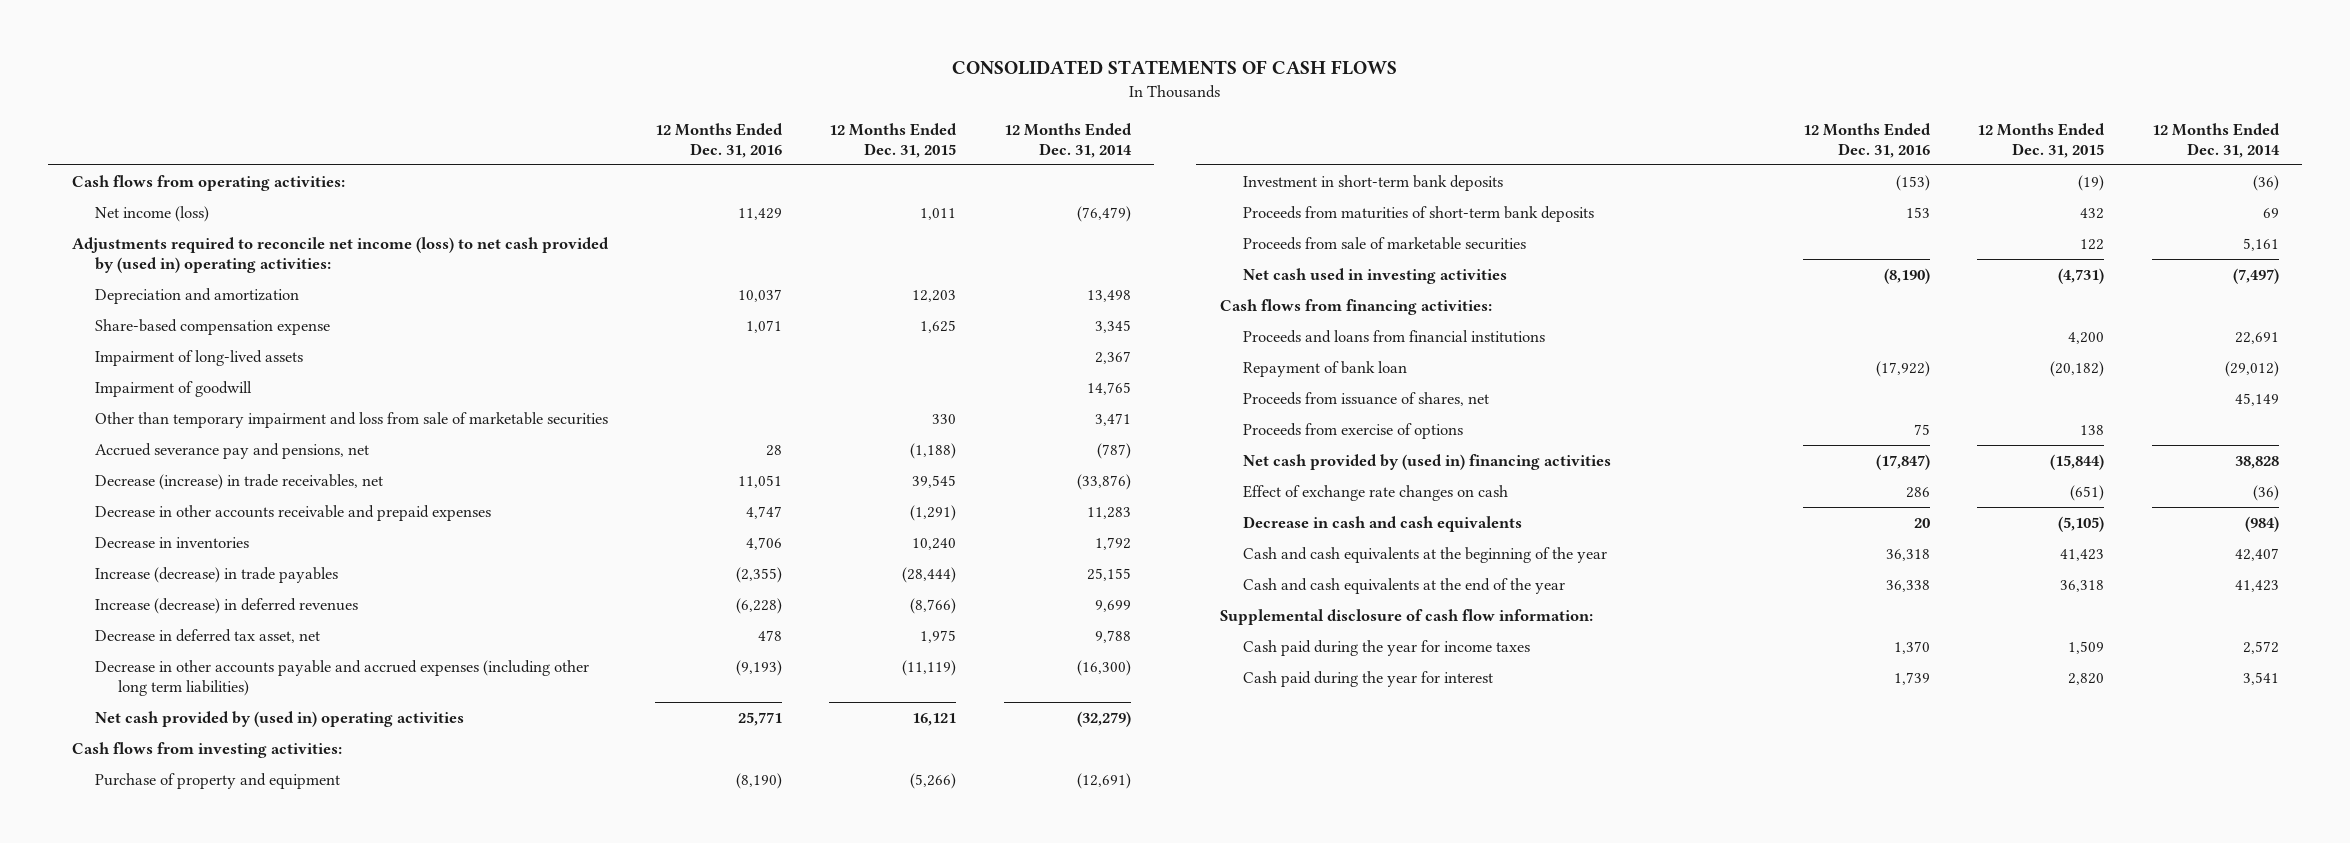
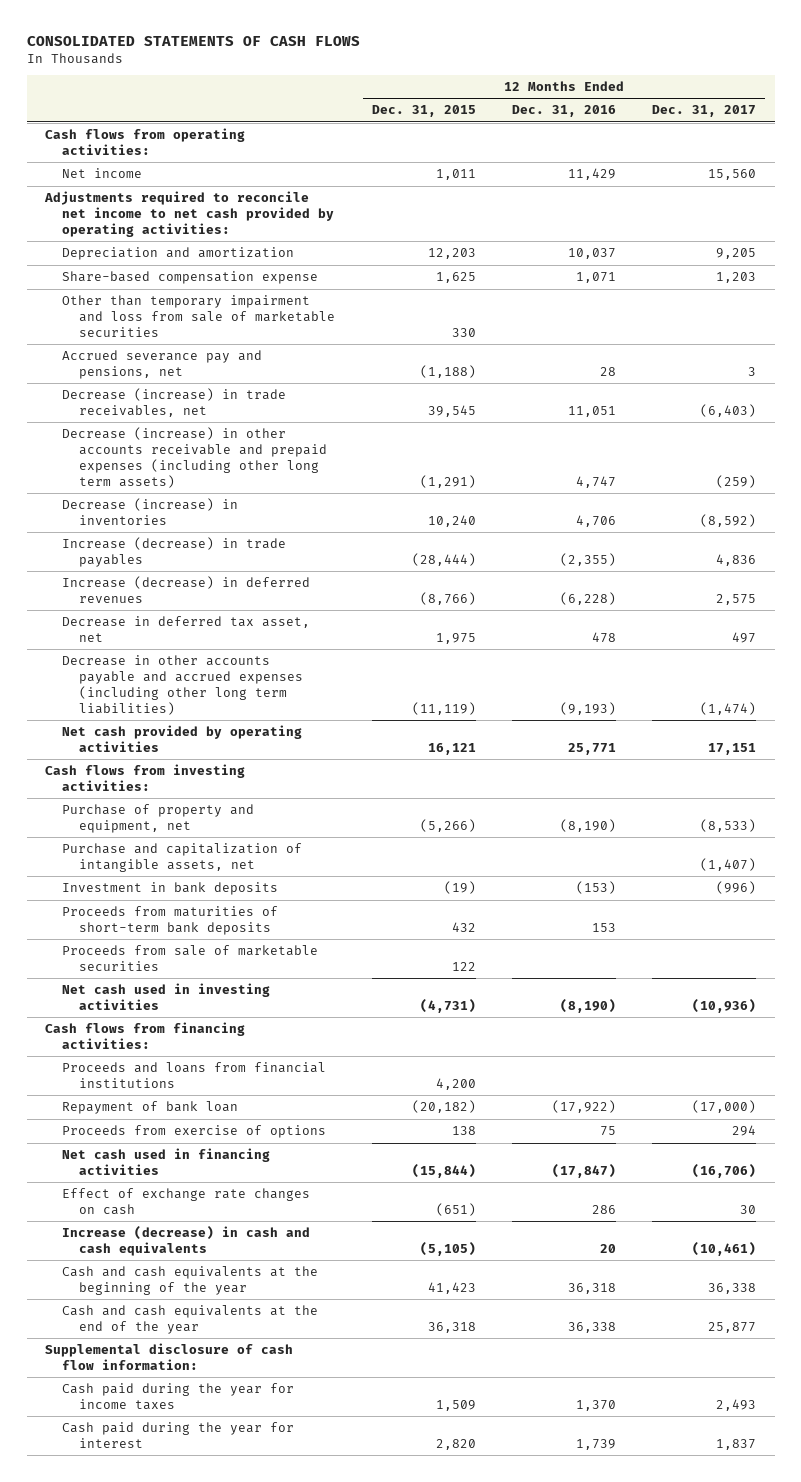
[1003,122,1132,158] 12 Months Ended Dec. 31, 2014 -> none
none -> [652,105,757,118] Dec. 31, 2017
[94,206,209,223] Net income (loss) -> [62,168,143,179] Net income
[71,237,609,274] Adjustments required to reconcile net income (loss) to net cash provided by (used in) operating activities: -> [44,191,335,237] Adjustments required to reconcile net income to net cash provided by operating activities:
[94,350,303,367] Impairment of long-lived assets -> none
[94,381,252,398] Impairment of goodwill -> none
[94,505,491,522] Decrease in other accounts receivable and prepaid expenses -> [62,427,328,488] Decrease (increase) in other accounts receivable and prepaid expenses (including other long term assets)
[94,537,249,549] Decrease in inventories -> [62,498,239,525] Decrease (increase) in inventories
[94,711,464,728] Net cash provided by (used in) operating activities -> [62,725,303,752] Net cash provided by operating activities
[94,773,340,790] Purchase of property and equipment -> [62,804,255,833] Purchase of property and equipment, net
none -> [62,843,303,872] Purchase and capitalization of intangible assets, net
[1242,175,1503,192] Investment in short-term bank deposits -> [62,882,279,896] Investment in bank deposits
[1242,392,1489,407] Proceeds from issuance of shares, net -> none
[1242,454,1611,471] Net cash provided by (used in) financing activities -> [62,1148,271,1175] Net cash used in financing activities
[1242,516,1522,533] Decrease in cash and cash equivalents -> [62,1226,311,1256] Increase (decrease) in cash and cash equivalents

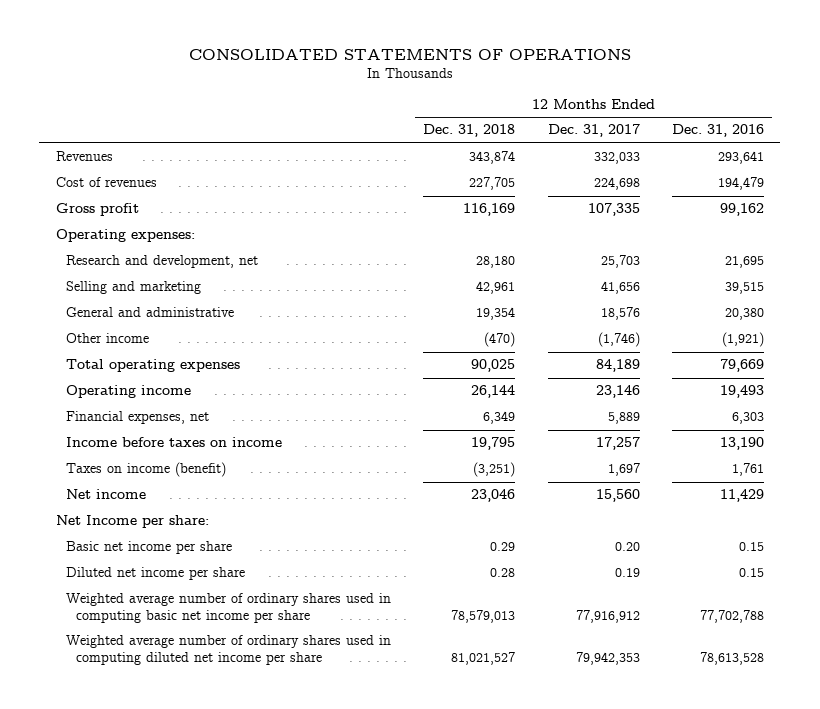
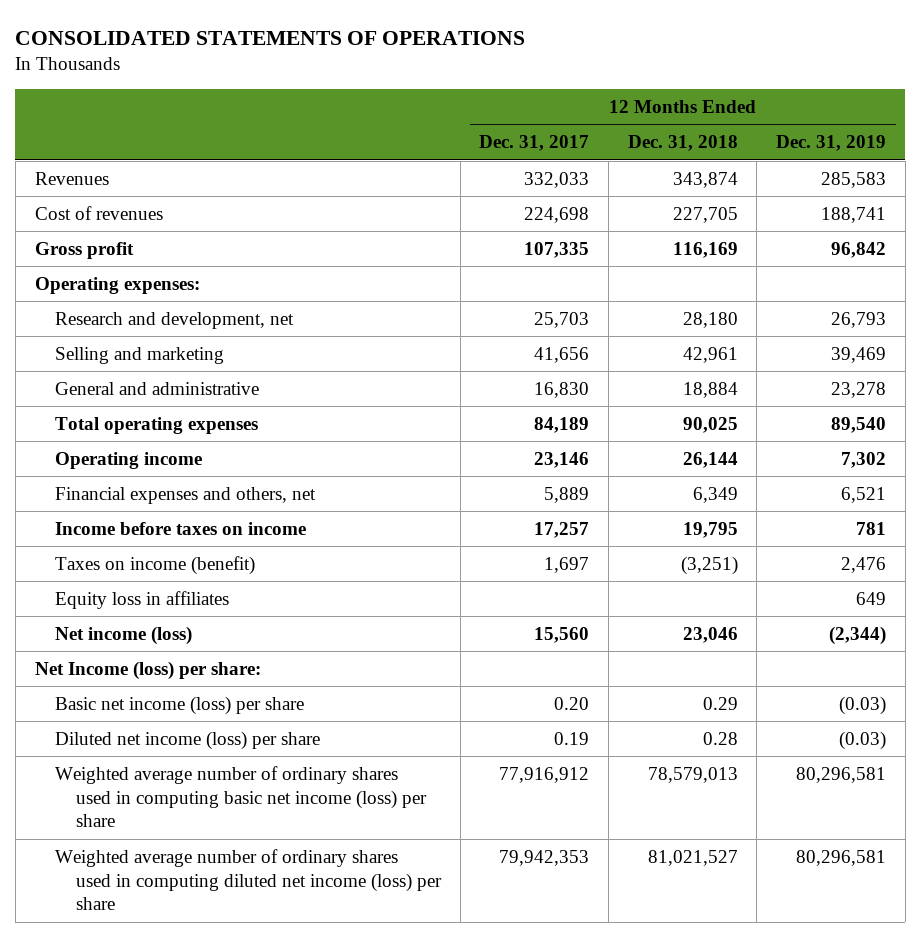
[671,124,764,138] Dec. 31, 2016 -> none
none -> [775,135,886,152] Dec. 31, 2019
[65,333,149,344] Other income -> none
[476,307,516,321] 19,354 -> [682,381,738,398] 18,884
[600,307,640,321] 18,576 -> [534,381,590,398] 16,830
[65,411,209,425] Financial expenses, net -> [55,486,317,504] Financial expenses and others, net
none -> [55,590,230,609] Equity loss in affiliates
[65,489,146,500] Net income -> [55,625,193,645] Net income (loss)
[55,515,209,529] Net Income per share: -> [34,660,261,680] Net Income (loss) per share:
[65,541,232,555] Basic net income per share -> [55,695,305,715] Basic net income (loss) per share
[65,567,245,581] Diluted net income per share -> [55,730,321,750] Diluted net income (loss) per share
[65,593,391,623] Weighted average number of ordinary shares used in computing basic net income per share -> [55,765,428,828] Weighted average number of ordinary shares used in computing basic net income (loss) per share
[65,635,391,665] Weighted average number of ordinary shares used in computing diluted net income per share -> [55,848,443,911] Weighted average number of ordinary shares used in computing diluted net income (loss) per share

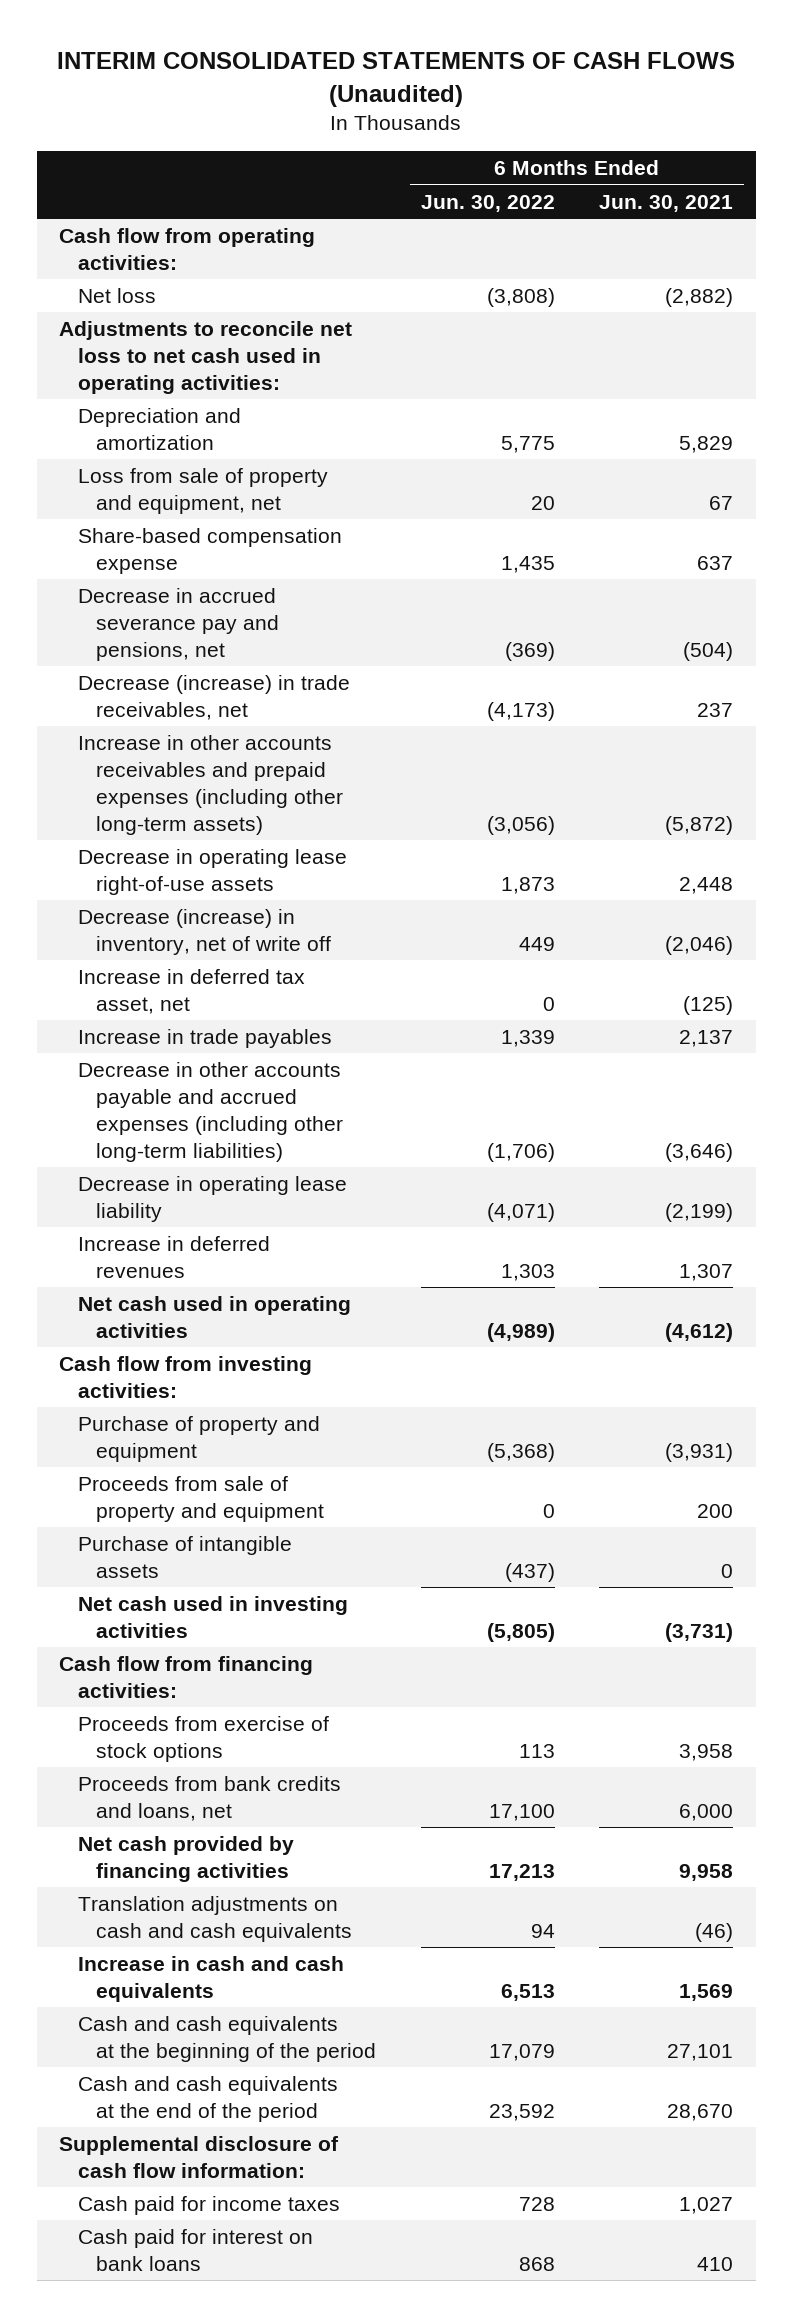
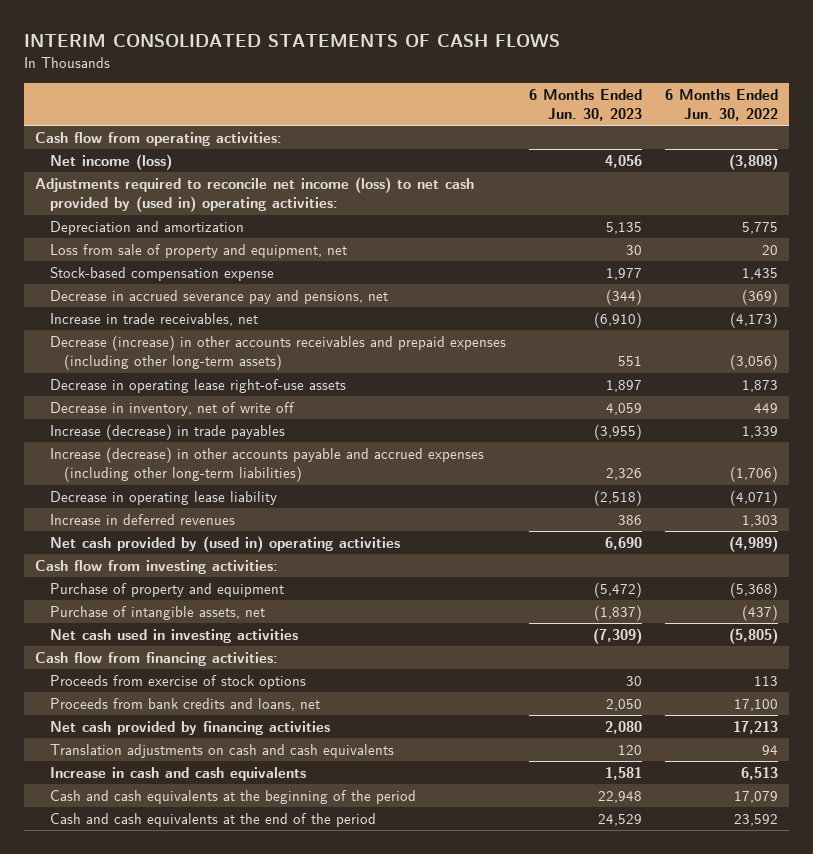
[57,52,736,108] INTERIM CONSOLIDATED STATEMENTS OF CASH FLOWS (Unaudited) -> [23,34,560,48] INTERIM CONSOLIDATED STATEMENTS OF CASH FLOWS
[599,194,734,212] Jun. 30, 2021 -> none
none -> [528,88,642,122] 6 Months Ended Jun. 30, 2023
[77,287,156,303] Net loss -> [49,153,172,170] Net income (loss)
[59,320,353,394] Adjustments to reconcile net loss to net cash used in operating activities: -> [35,176,475,213] Adjustments required to reconcile net income (loss) to net cash provided by (used in) operating activities:
[77,527,342,574] Share-based compensation expense -> [49,266,274,281] Stock-based compensation expense
[77,674,350,720] Decrease (increase) in trade receivables, net -> [49,312,258,326] Increase in trade receivables, net
[77,734,344,835] Increase in other accounts receivables and prepaid expenses (including other long-term assets) -> [49,334,506,371] Decrease (increase) in other accounts receivables and prepaid expenses (including other long-term assets)
[77,968,305,1014] Increase in deferred tax asset, net -> none
[77,908,332,955] Decrease (increase) in inventory, net of write off -> [49,401,295,416] Decrease in inventory, net of write off
[77,1028,332,1048] Increase in trade payables -> [49,423,285,440] Increase (decrease) in trade payables
[77,1061,344,1162] Decrease in other accounts payable and accrued expenses (including other long-term liabilities) -> [49,446,484,483] Increase (decrease) in other accounts payable and accrued expenses (including other long-term liabilities)
[77,1295,351,1338] Net cash used in operating activities -> [49,535,400,552] Net cash provided by (used in) operating activities
[77,1475,325,1522] Proceeds from sale of property and equipment -> none
[77,1535,292,1578] Purchase of intangible assets -> [49,605,265,620] Purchase of intangible assets, net
[59,2135,340,2178] Supplemental disclosure of cash flow information: -> none
[77,2195,340,2215] Cash paid for income taxes -> none
[77,2228,313,2271] Cash paid for interest on bank loans -> none

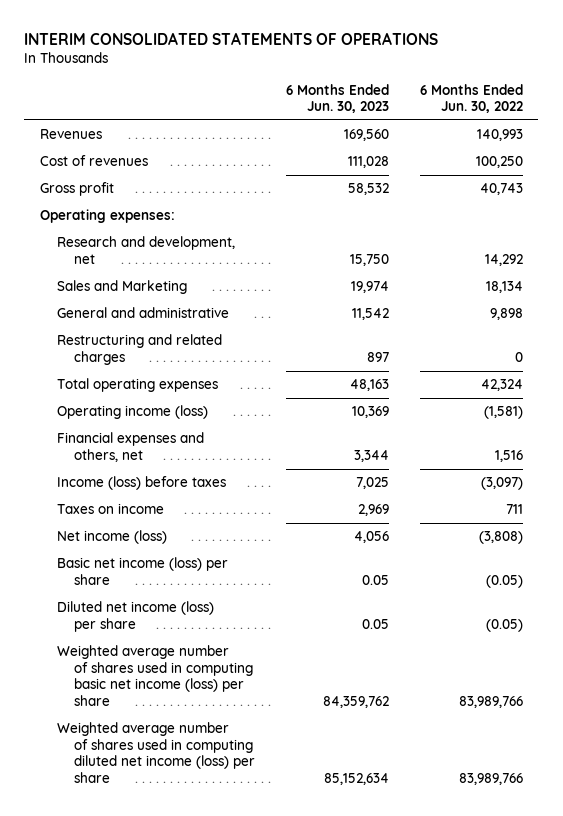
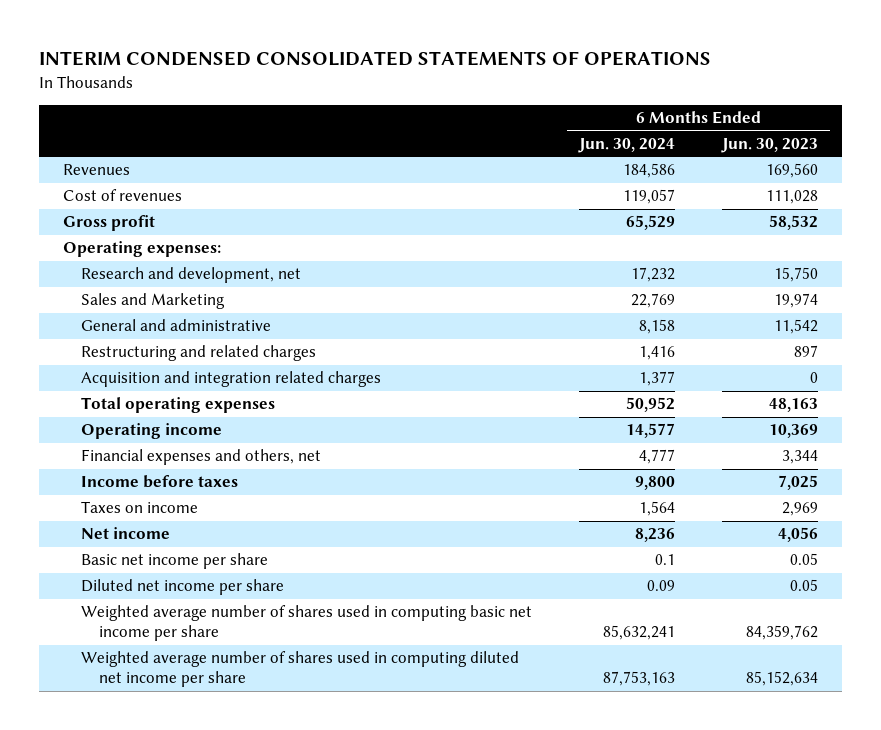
[24,32,439,46] INTERIM CONSOLIDATED STATEMENTS OF OPERATIONS -> [39,51,712,67] INTERIM CONDENSED CONSOLIDATED STATEMENTS OF OPERATIONS
[419,83,523,114] 6 Months Ended Jun. 30, 2022 -> none
none -> [578,137,676,153] Jun. 30, 2024
none -> [81,371,382,388] Acquisition and integration related charges
[57,405,209,420] Operating income (loss) -> [81,423,223,440] Operating income
[57,476,227,491] Income (loss) before taxes -> [81,475,239,489] Income before taxes
[57,530,168,545] Net income (loss) -> [81,527,171,540] Net income
[57,557,229,585] Basic net income (loss) per share -> [81,553,269,570] Basic net income per share
[57,601,215,632] Diluted net income (loss) per share -> [81,579,285,596] Diluted net income per share
[57,645,254,706] Weighted average number of shares used in computing basic net income (loss) per share -> [81,605,533,642] Weighted average number of shares used in computing basic net income per share
[57,722,256,783] Weighted average number of shares used in computing diluted net income (loss) per share -> [81,651,520,688] Weighted average number of shares used in computing diluted net income per share

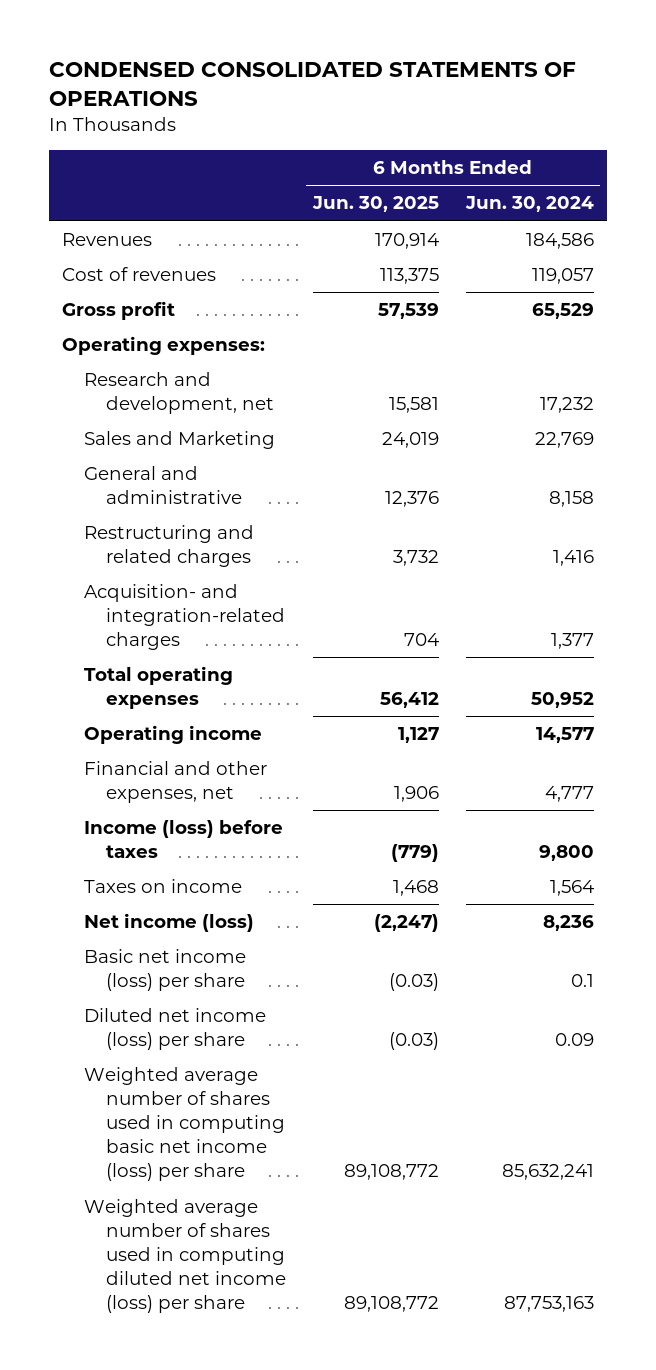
[39,51,712,67] INTERIM CONDENSED CONSOLIDATED STATEMENTS OF OPERATIONS -> [48,62,576,107] CONDENSED CONSOLIDATED STATEMENTS OF OPERATIONS
[721,137,819,153] Jun. 30, 2023 -> none
none -> [311,196,439,213] Jun. 30, 2025
[81,371,382,388] Acquisition and integration related charges -> [83,584,285,651] Acquisition- and integration-related charges
[81,449,322,466] Financial expenses and others, net -> [83,761,267,804] Financial and other expenses, net
[81,475,239,489] Income before taxes -> [83,820,283,859] Income (loss) before taxes
[81,527,171,540] Net income -> [83,913,254,933] Net income (loss)
[81,553,269,570] Basic net income per share -> [83,949,246,992] Basic net income (loss) per share
[81,579,285,596] Diluted net income per share -> [83,1008,266,1051] Diluted net income (loss) per share
[81,605,533,642] Weighted average number of shares used in computing basic net income per share -> [83,1067,285,1182] Weighted average number of shares used in computing basic net income (loss) per share
[81,651,520,688] Weighted average number of shares used in computing diluted net income per share -> [83,1199,286,1314] Weighted average number of shares used in computing diluted net income (loss) per share

